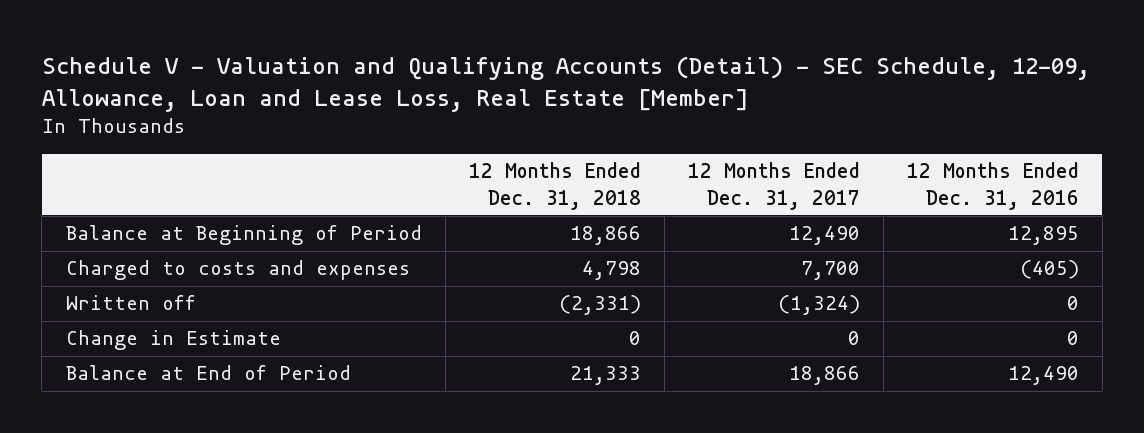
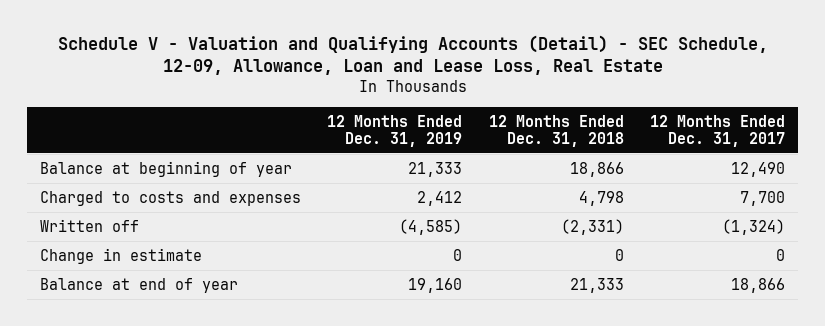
[41,55,1090,112] Schedule V - Valuation and Qualifying Accounts (Detail) - SEC Schedule, 12-09, Allowance, Loan and Lease Loss, Real Estate [Member] -> [57,34,768,76] Schedule V - Valuation and Qualifying Accounts (Detail) - SEC Schedule, 12-09, Allowance, Loan and Lease Loss, Real Estate
[906,162,1079,210] 12 Months Ended Dec. 31, 2016 -> none
none -> [327,114,463,147] 12 Months Ended Dec. 31, 2019
[65,225,422,246] Balance at Beginning of Period -> [40,160,293,177] Balance at beginning of year
[65,330,281,351] Change in Estimate -> [40,247,203,264] Change in estimate
[65,365,351,381] Balance at End of Period -> [40,277,239,293] Balance at end of year

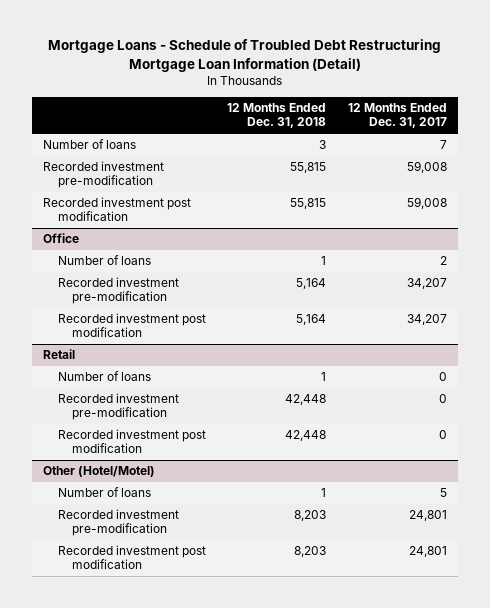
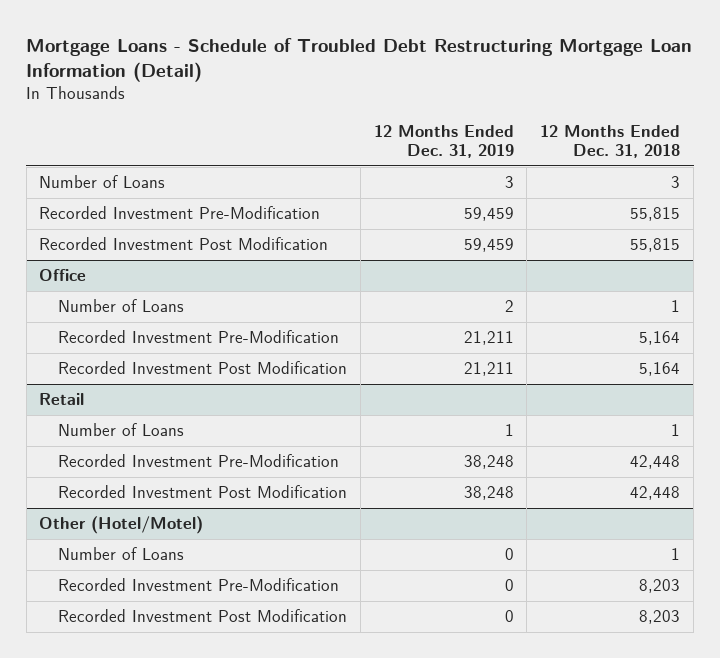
[348,103,448,129] 12 Months Ended Dec. 31, 2017 -> none
none -> [373,124,514,159] 12 Months Ended Dec. 31, 2019
[42,139,136,150] Number of loans -> [39,175,166,189] Number of Loans
[42,161,164,189] Recorded investment pre-modification -> [39,206,321,220] Recorded Investment Pre-Modification
[42,197,191,222] Recorded investment post modification -> [39,237,329,251] Recorded Investment Post Modification
[57,255,151,266] Number of loans -> [57,299,184,313] Number of Loans
[57,277,179,305] Recorded investment pre-modification -> [57,330,339,344] Recorded Investment Pre-Modification
[57,313,206,338] Recorded investment post modification -> [57,361,347,375] Recorded Investment Post Modification
[57,371,151,382] Number of loans -> [57,423,184,437] Number of Loans
[57,393,179,421] Recorded investment pre-modification -> [57,454,339,468] Recorded Investment Pre-Modification
[57,429,206,454] Recorded investment post modification -> [57,485,347,499] Recorded Investment Post Modification
[57,487,151,498] Number of loans -> [57,547,184,561] Number of Loans
[57,509,179,537] Recorded investment pre-modification -> [57,578,339,592] Recorded Investment Pre-Modification
[57,545,206,570] Recorded investment post modification -> [57,609,347,623] Recorded Investment Post Modification

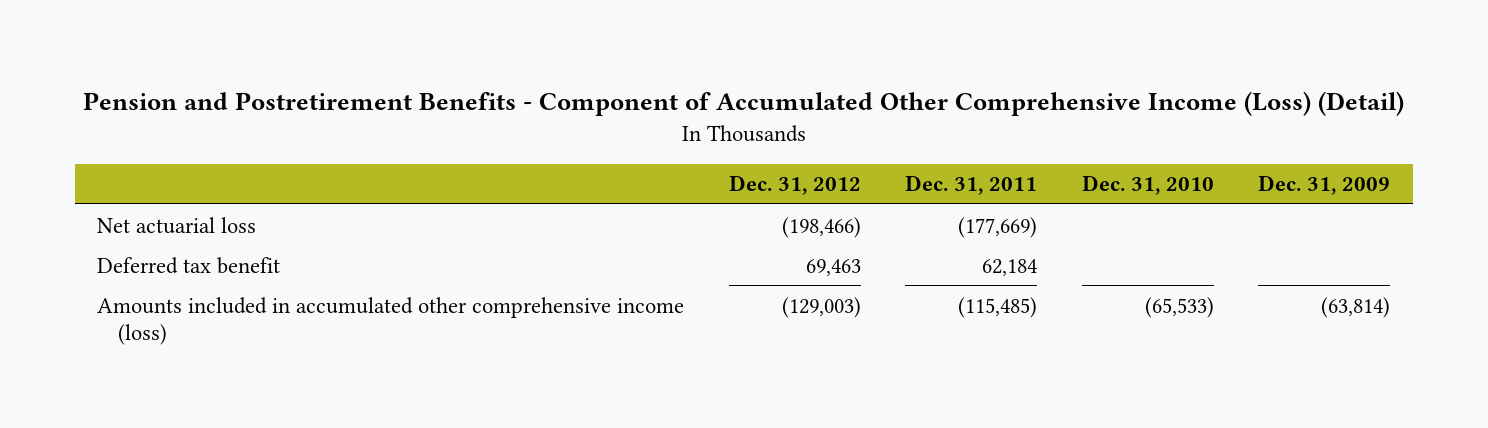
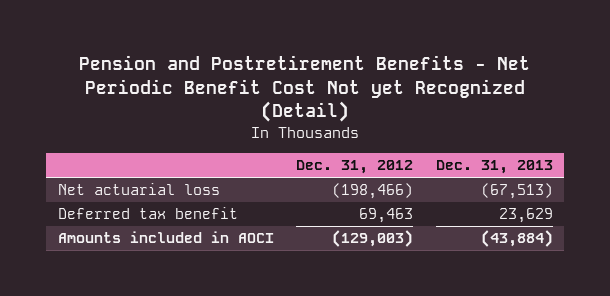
[82,91,1404,117] Pension and Postretirement Benefits - Component of Accumulated Other Comprehensive Income (Loss) (Detail) -> [79,55,531,123] Pension and Postretirement Benefits - Net Periodic Benefit Cost Not yet Recognized (Detail)
[905,175,1038,196] Dec. 31, 2011 -> none
[1081,175,1214,196] Dec. 31, 2010 -> none
[1258,175,1391,196] Dec. 31, 2009 -> none
none -> [435,160,553,175] Dec. 31, 2013
[97,296,685,345] Amounts included in accumulated other comprehensive income (loss) -> [57,231,274,244] Amounts included in AOCI

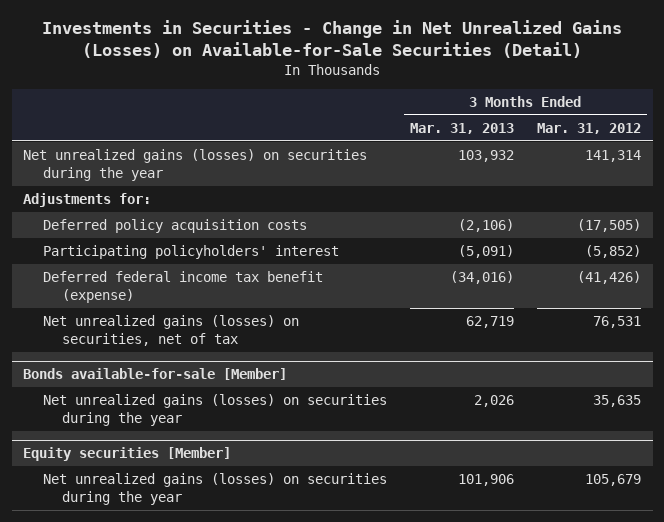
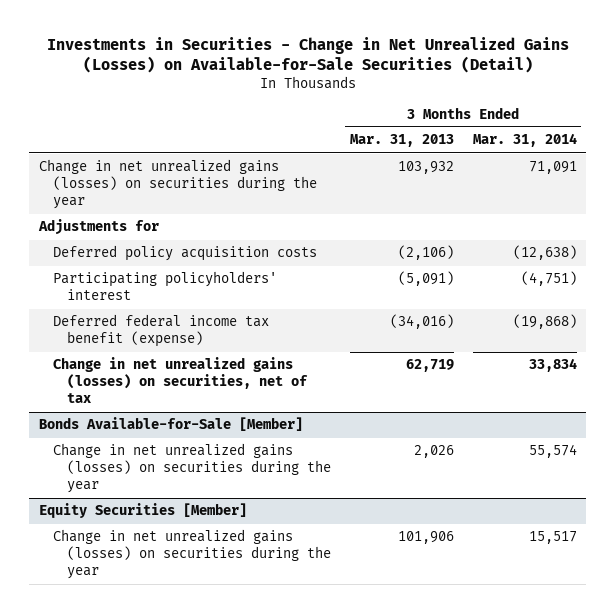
[536,122,641,134] Mar. 31, 2012 -> none
none -> [472,133,577,148] Mar. 31, 2014
[23,149,368,182] Net unrealized gains (losses) on securities during the year -> [38,159,317,210] Change in net unrealized gains (losses) on securities during the year
[23,193,152,208] Adjustments for: -> [37,219,159,236] Adjustments for
[42,315,299,347] Net unrealized gains (losses) on securities, net of tax -> [52,357,308,404] Change in net unrealized gains (losses) on securities, net of tax
[23,368,288,381] Bonds available-for-sale [Member] -> [38,417,303,432] Bonds Available-for-Sale [Member]
[42,394,387,427] Net unrealized gains (losses) on securities during the year -> [52,443,331,494] Change in net unrealized gains (losses) on securities during the year
[23,447,232,462] Equity securities [Member] -> [38,503,247,519] Equity Securities [Member]
[42,473,387,506] Net unrealized gains (losses) on securities during the year -> [52,529,331,580] Change in net unrealized gains (losses) on securities during the year

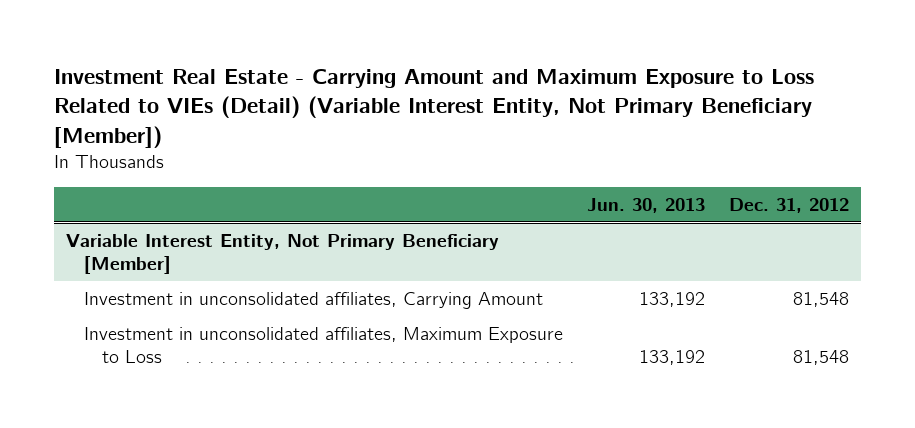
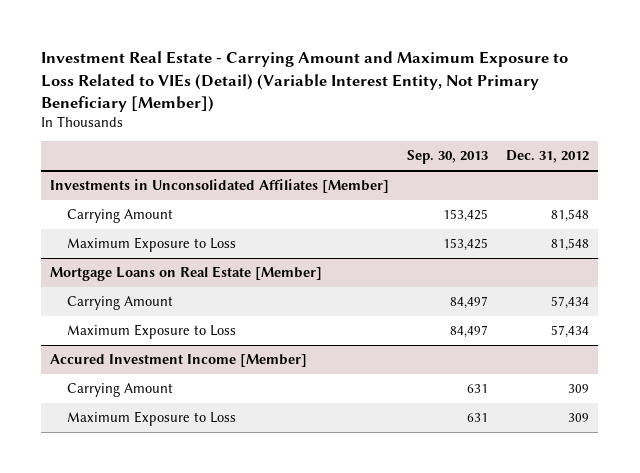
[586,198,705,214] Jun. 30, 2013 -> none
none -> [407,150,489,165] Sep. 30, 2013
[66,233,500,275] Variable Interest Entity, Not Primary Beneficiary [Member] -> none
none -> [50,179,390,194] Investments in Unconsolidated Affiliates [Member]
[84,291,544,309] Investment in unconsolidated affiliates, Carrying Amount -> [66,209,173,224] Carrying Amount
[84,326,564,364] Investment in unconsolidated affiliates, Maximum Exposure to Loss -> [66,237,236,253] Maximum Exposure to Loss
none -> [50,266,323,282] Mortgage Loans on Real Estate [Member]
none -> [66,296,173,311] Carrying Amount
none -> [66,324,236,340] Maximum Exposure to Loss
none -> [50,354,308,368] Accured Investment Income [Member]
none -> [66,383,173,398] Carrying Amount
none -> [66,411,236,427] Maximum Exposure to Loss

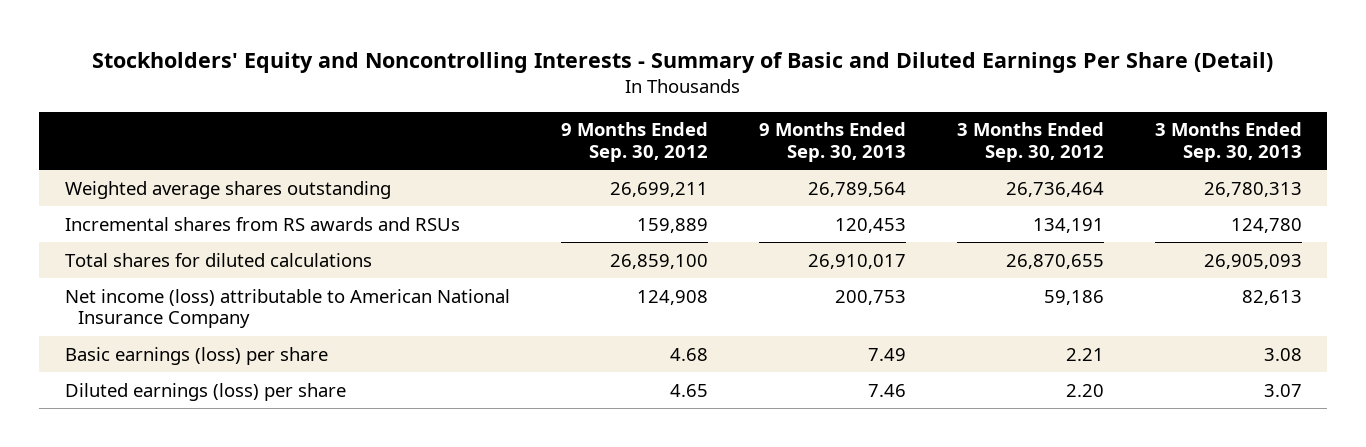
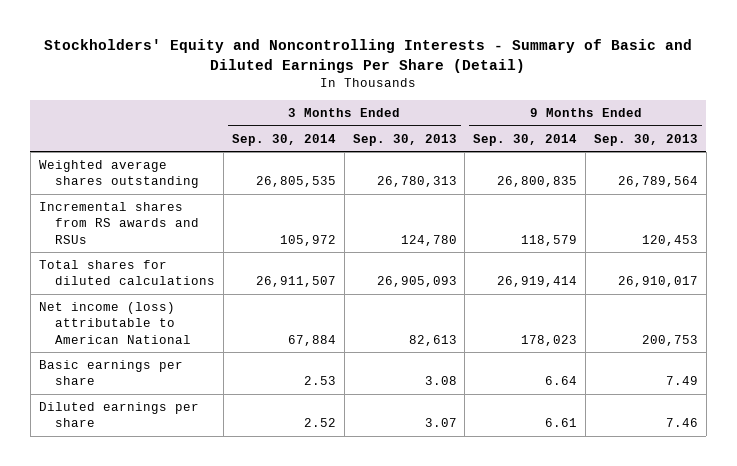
[560,122,708,162] 9 Months Ended Sep. 30, 2012 -> none
[956,122,1104,162] 3 Months Ended Sep. 30, 2012 -> none
none -> [231,133,336,146] Sep. 30, 2014
none -> [473,133,578,146] Sep. 30, 2014
[64,288,510,329] Net income (loss) attributable to American National Insurance Company -> [38,302,192,344] Net income (loss) attributable to American National
[64,346,328,365] Basic earnings (loss) per share -> [38,360,183,386] Basic earnings per share
[64,382,346,401] Diluted earnings (loss) per share -> [38,402,199,428] Diluted earnings per share

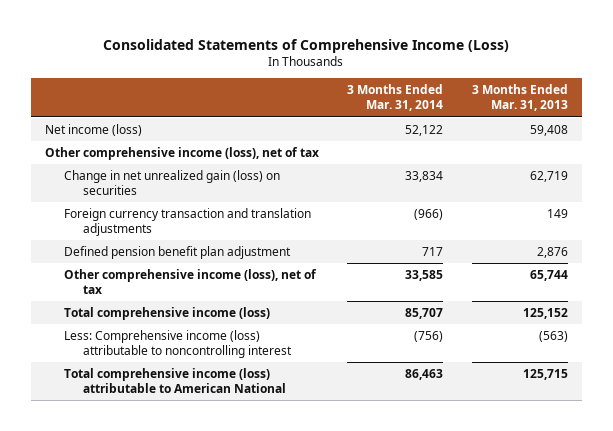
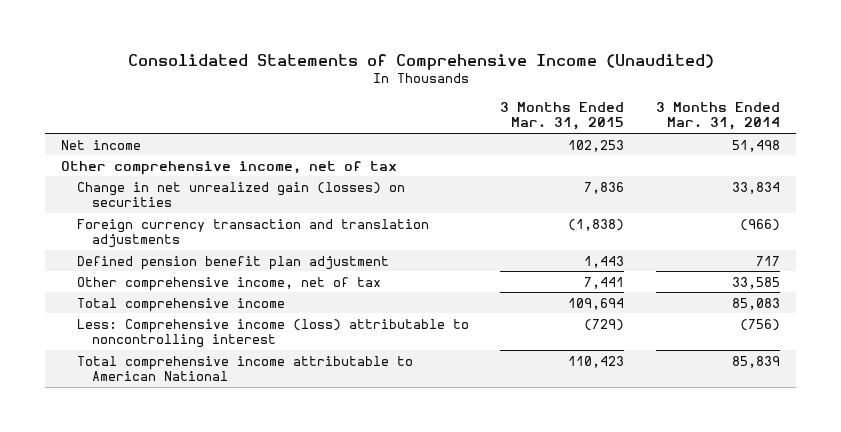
[103,38,510,53] Consolidated Statements of Comprehensive Income (Loss) -> [127,53,714,70] Consolidated Statements of Comprehensive Income (Unaudited)
[471,84,568,112] 3 Months Ended Mar. 31, 2013 -> none
none -> [500,101,625,131] 3 Months Ended Mar. 31, 2015
[45,123,143,136] Net income (loss) -> [61,139,142,150] Net income
[405,124,444,136] 52,122 -> [732,139,781,152] 51,498
[45,146,320,160] Other comprehensive income (loss), net of tax -> [61,160,398,175] Other comprehensive income, net of tax
[64,169,281,196] Change in net unrealized gain (loss) on securities -> [76,181,405,208] Change in net unrealized gain (losses) on securities
[64,268,318,295] Other comprehensive income (loss), net of tax -> [76,276,381,291] Other comprehensive income, net of tax
[64,306,271,320] Total comprehensive income (loss) -> [76,297,285,312] Total comprehensive income
[405,307,444,319] 85,707 -> [732,297,781,310] 85,083
[64,367,287,394] Total comprehensive income (loss) attributable to American National -> [76,355,413,382] Total comprehensive income attributable to American National
[405,368,444,380] 86,463 -> [732,355,781,368] 85,839

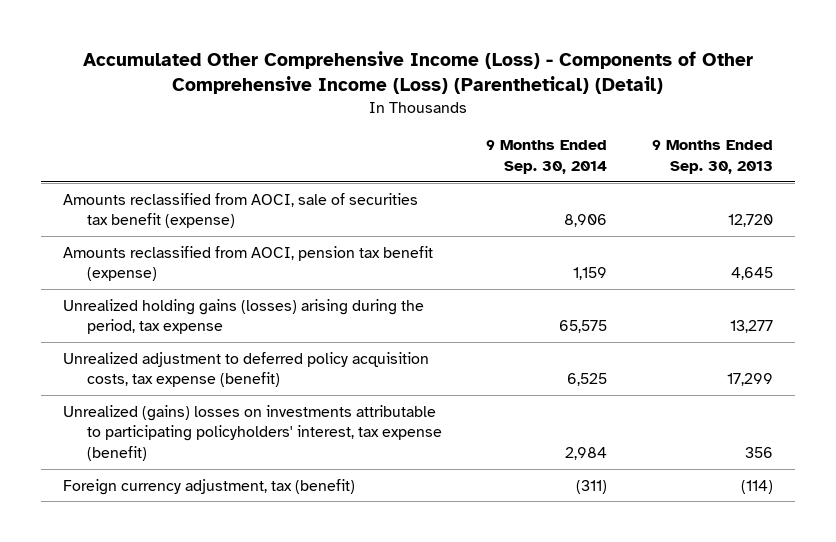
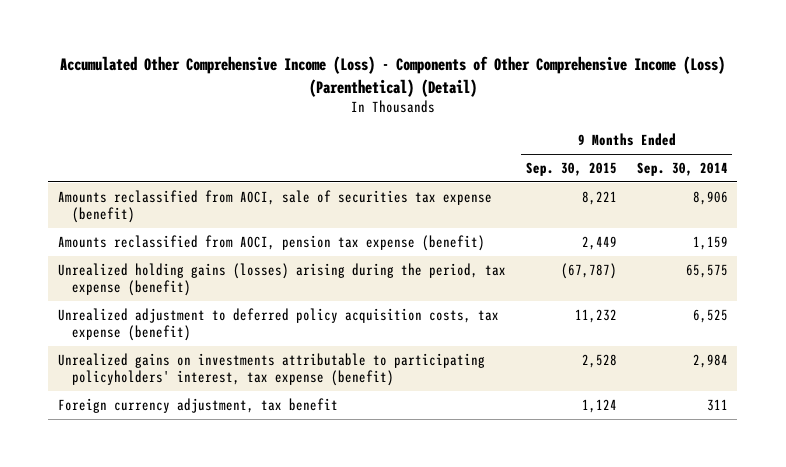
[651,140,773,175] 9 Months Ended Sep. 30, 2013 -> none
none -> [525,161,617,176] Sep. 30, 2015
[63,192,419,229] Amounts reclassified from AOCI, sale of securities tax benefit (expense) -> [58,189,493,223] Amounts reclassified from AOCI, sale of securities tax expense (benefit)
[63,245,434,282] Amounts reclassified from AOCI, pension tax benefit (expense) -> [58,234,486,251] Amounts reclassified from AOCI, pension tax expense (benefit)
[63,298,425,335] Unrealized holding gains (losses) arising during the period, tax expense -> [58,262,507,296] Unrealized holding gains (losses) arising during the period, tax expense (benefit)
[63,404,442,462] Unrealized (gains) losses on investments attributable to participating policyholders' interest, tax expense (benefit) -> [58,352,486,386] Unrealized gains on investments attributable to participating policyholders' interest, tax expense (benefit)
[63,478,356,495] Foreign currency adjustment, tax (benefit) -> [58,397,339,413] Foreign currency adjustment, tax benefit
[576,479,608,494] (311) -> [706,398,728,411] 311

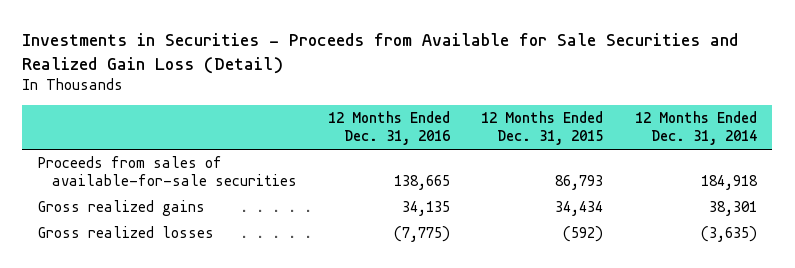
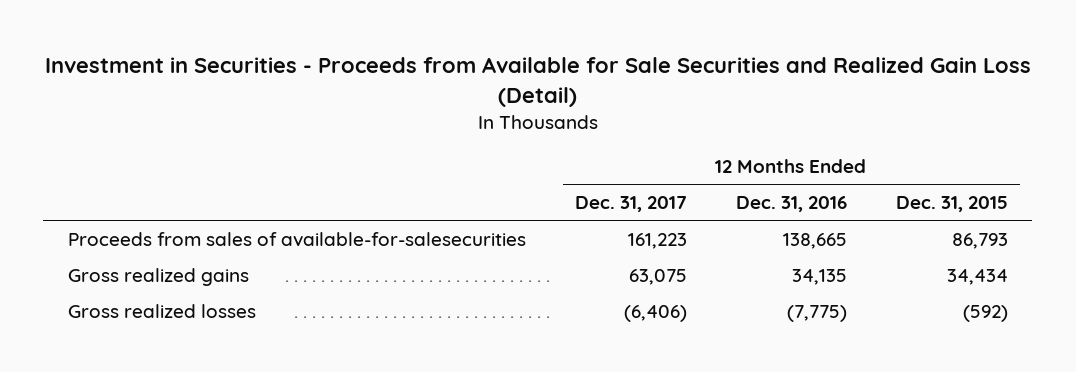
[22,32,739,74] Investments in Securities - Proceeds from Available for Sale Securities and Realized Gain Loss (Detail) -> [44,57,1031,107] Investment in Securities - Proceeds from Available for Sale Securities and Realized Gain Loss (Detail)
[634,111,757,146] 12 Months Ended Dec. 31, 2014 -> none
none -> [574,196,687,213] Dec. 31, 2017
[37,156,297,187] Proceeds from sales of available-for-sale securities -> [67,231,526,247] Proceeds from sales of available-for-salesecurities

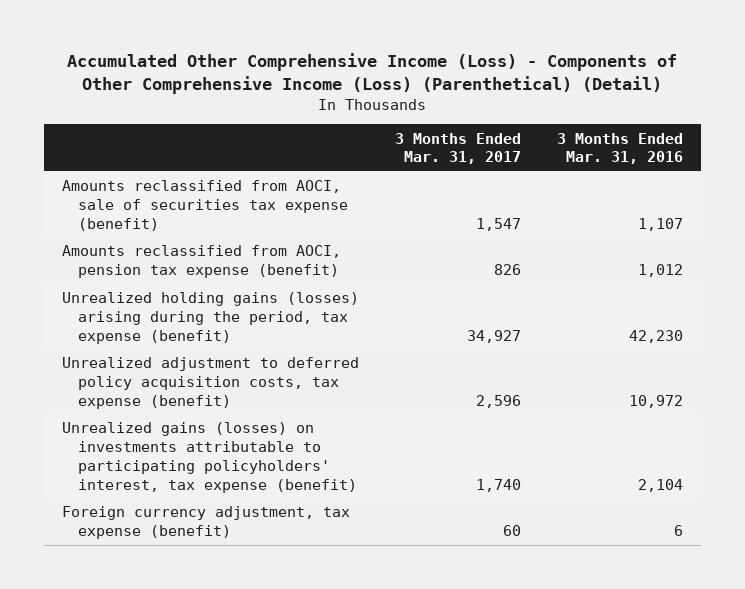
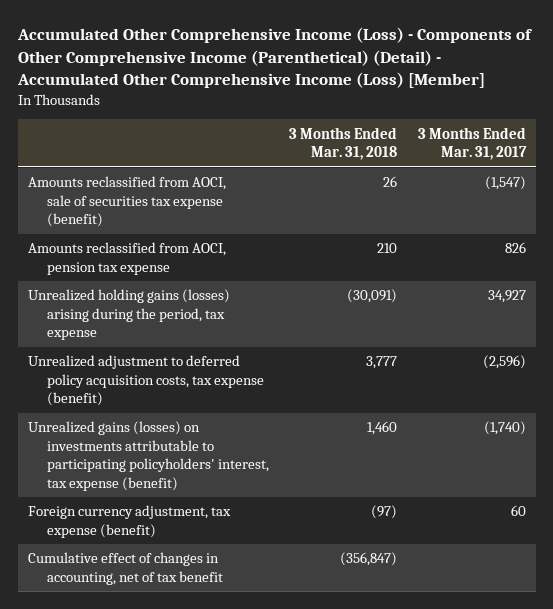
[67,53,678,94] Accumulated Other Comprehensive Income (Loss) - Components of Other Comprehensive Income (Loss) (Parenthetical) (Detail) -> [16,27,533,89] Accumulated Other Comprehensive Income (Loss) - Components of Other Comprehensive Income (Parenthetical) (Detail) - Accumulated Other Comprehensive Income (Loss) [Member]
[556,132,683,165] 3 Months Ended Mar. 31, 2016 -> none
none -> [289,126,398,161] 3 Months Ended Mar. 31, 2018
[475,217,521,231] 1,547 -> [484,176,526,191] (1,547)
[62,245,342,279] Amounts reclassified from AOCI, pension tax expense (benefit) -> [27,242,226,275] Amounts reclassified from AOCI, pension tax expense
[62,292,360,344] Unrealized holding gains (losses) arising during the period, tax expense (benefit) -> [27,289,230,341] Unrealized holding gains (losses) arising during the period, tax expense
[475,394,521,408] 2,596 -> [482,355,526,370] (2,596)
[475,478,521,492] 1,740 -> [483,421,526,436] (1,740)
none -> [27,552,224,585] Cumulative effect of changes in accounting, net of tax benefit

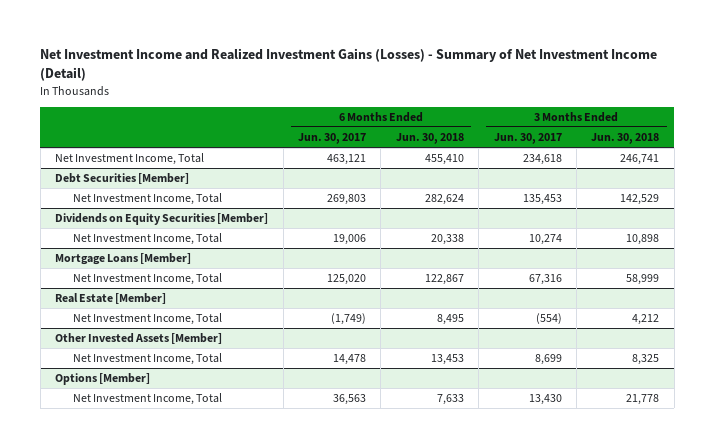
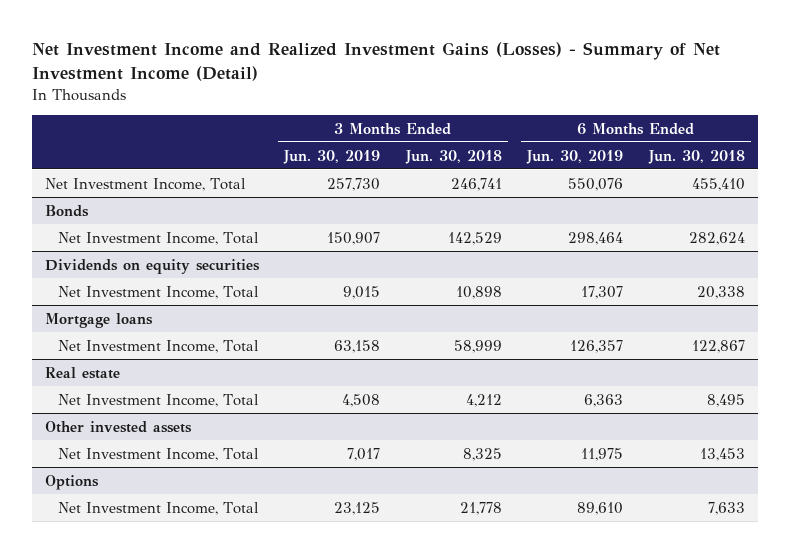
[298,133,367,145] Jun. 30, 2017 -> none
[493,133,562,145] Jun. 30, 2017 -> none
none -> [283,149,381,164] Jun. 30, 2019
none -> [526,149,624,164] Jun. 30, 2019
[55,173,190,185] Debt Securities [Member] -> [44,204,89,217] Bonds
[55,213,269,226] Dividends on Equity Securities [Member] -> [44,258,260,274] Dividends on equity securities
[55,253,192,266] Mortgage Loans [Member] -> [44,312,153,328] Mortgage loans
[55,293,167,305] Real Estate [Member] -> [44,366,120,379] Real estate
[55,333,223,345] Other Invested Assets [Member] -> [44,420,192,433] Other invested assets
[55,373,151,386] Options [Member] -> [44,474,99,490] Options

